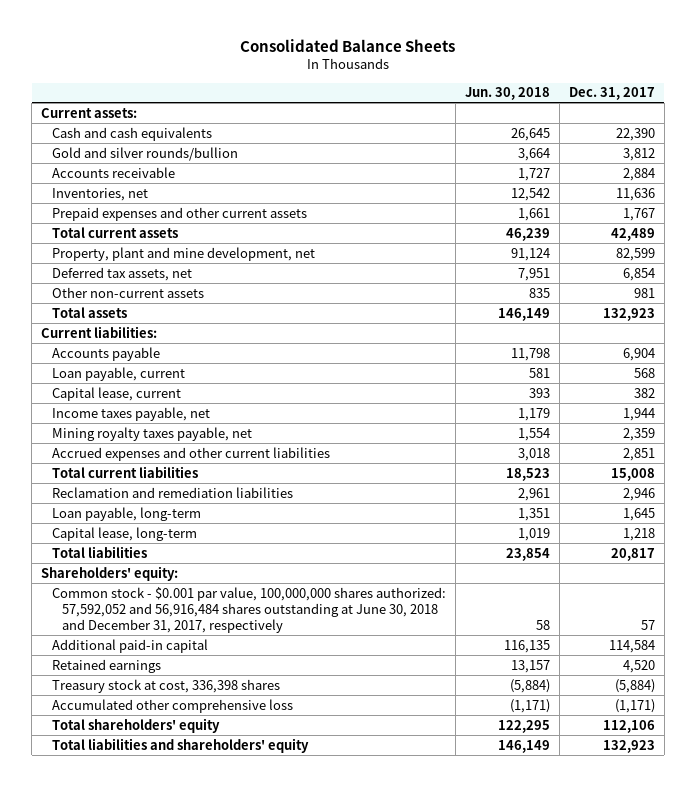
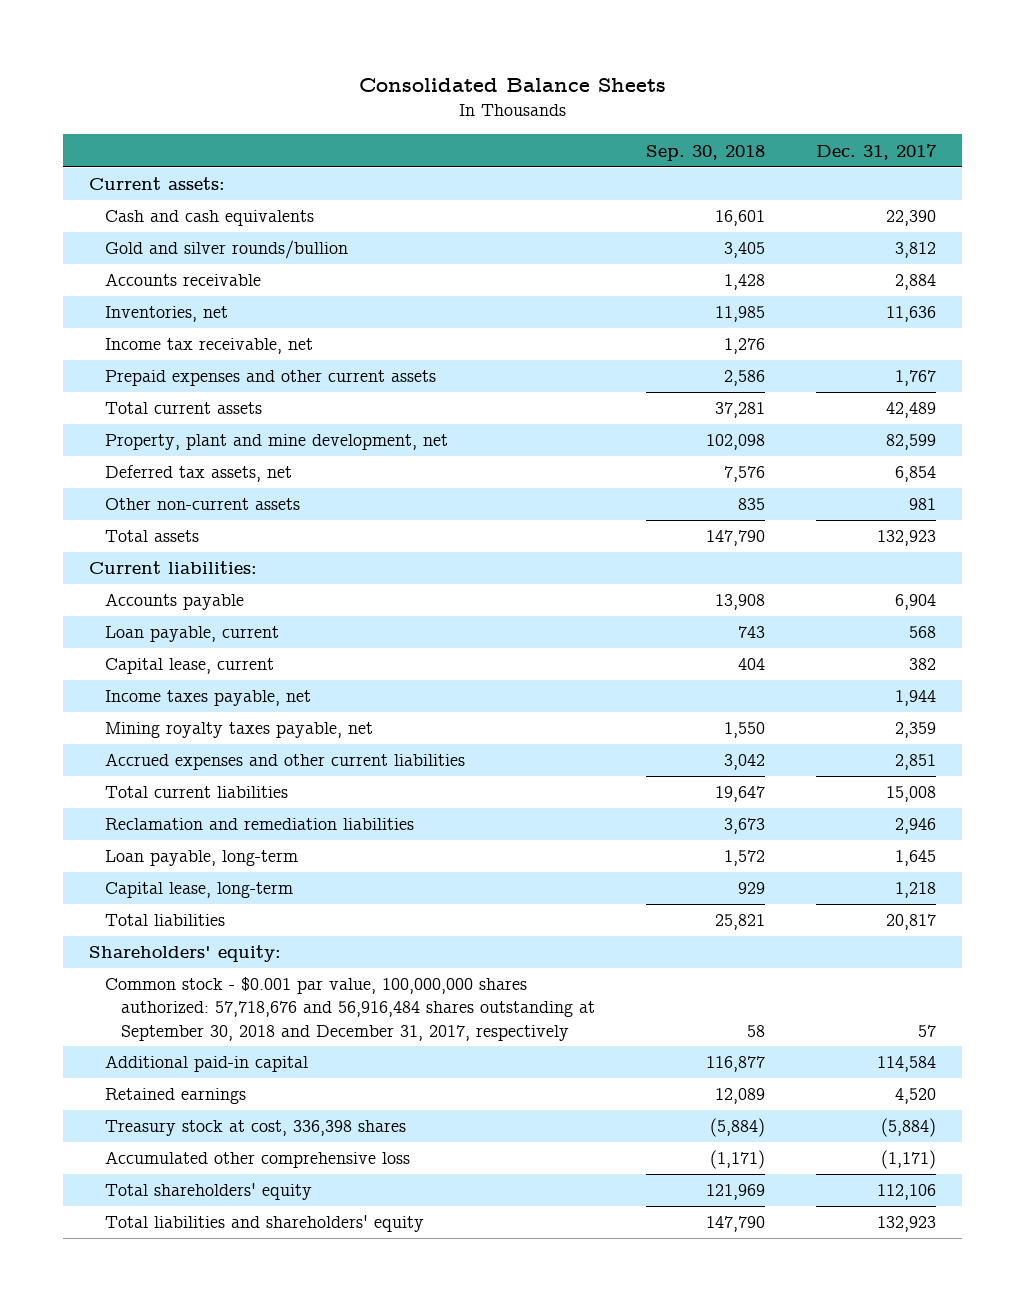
[464,87,550,101] Jun. 30, 2018 -> none
none -> [645,144,765,161] Sep. 30, 2018
none -> [104,338,313,355] Income tax receivable, net
[51,586,446,634] Common stock - $0.001 par value, 100,000,000 shares authorized: 57,592,052 and 56,916,484 shares outstanding at June 30, 2018 and December 31, 2017, respectively -> [104,977,595,1041] Common stock - $0.001 par value, 100,000,000 shares authorized: 57,718,676 and 56,916,484 shares outstanding at September 30, 2018 and December 31, 2017, respectively

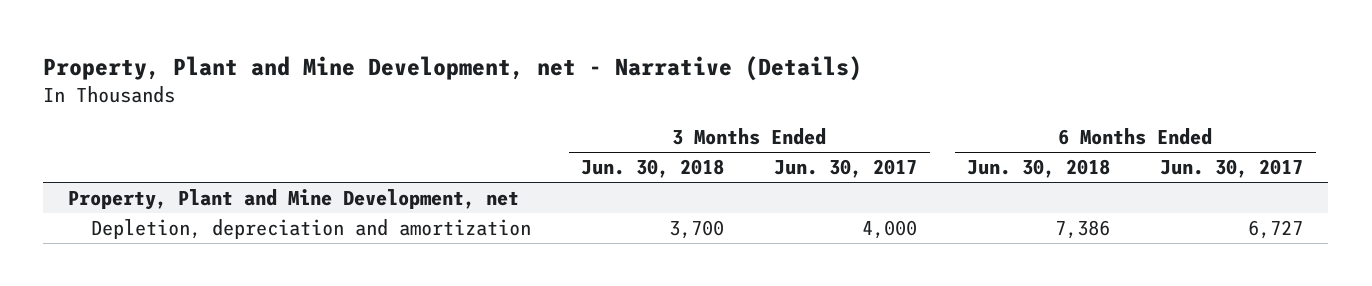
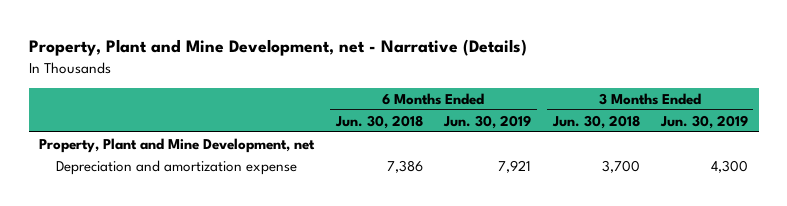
[774,159,918,179] Jun. 30, 2017 -> none
[1160,159,1304,179] Jun. 30, 2017 -> none
none -> [443,114,532,129] Jun. 30, 2019
none -> [660,114,749,129] Jun. 30, 2019
[91,219,532,240] Depletion, depreciation and amortization -> [55,159,297,175] Depreciation and amortization expense

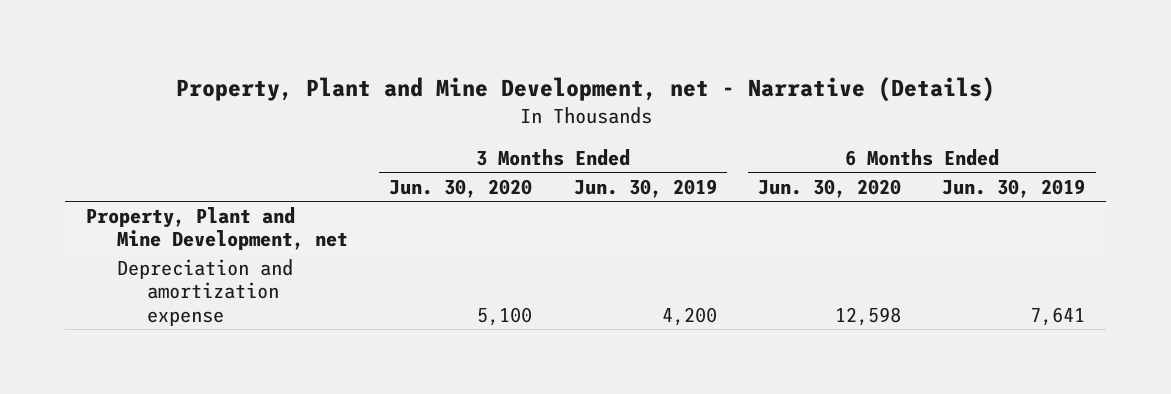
[334,114,423,129] Jun. 30, 2018 -> none
[551,114,640,129] Jun. 30, 2018 -> none
none -> [389,178,533,198] Jun. 30, 2020
none -> [757,178,901,198] Jun. 30, 2020
[498,159,532,173] 7,921 -> [1030,306,1086,326] 7,641
[711,159,749,173] 4,300 -> [661,306,717,326] 4,200

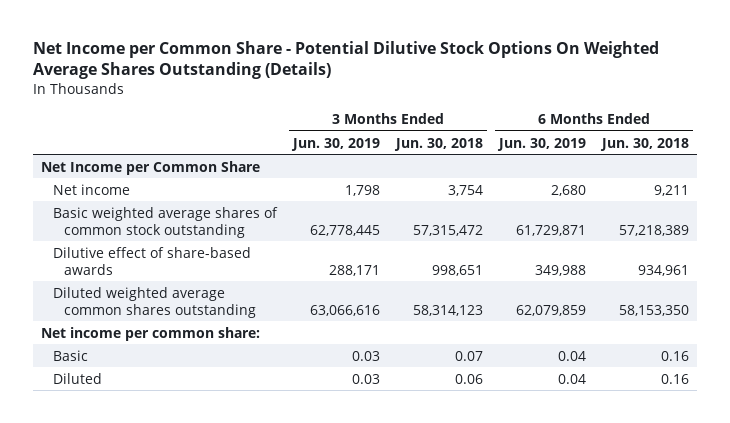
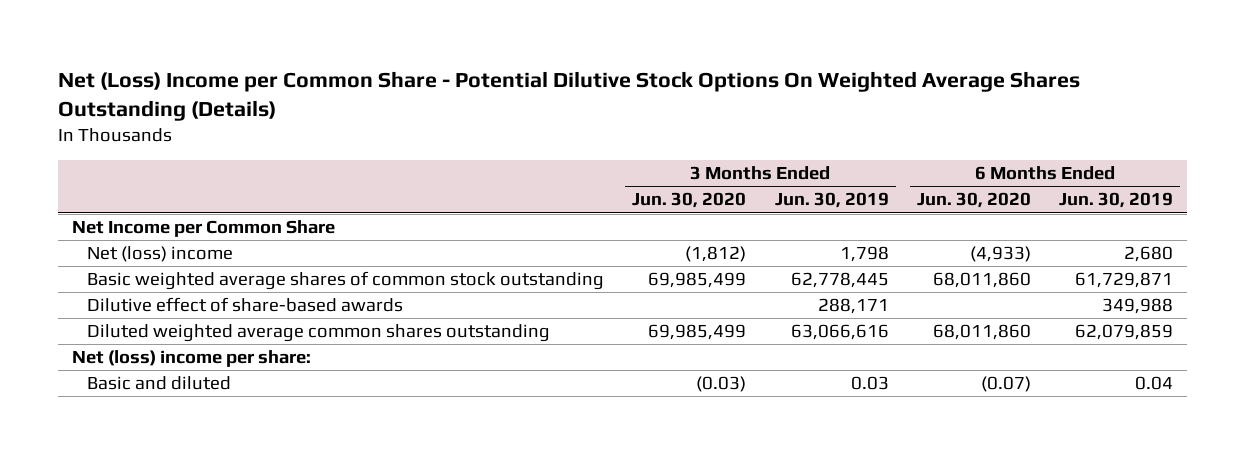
[33,41,660,80] Net Income per Common Share - Potential Dilutive Stock Options On Weighted Average Shares Outstanding (Details) -> [58,71,1081,121] Net (Loss) Income per Common Share - Potential Dilutive Stock Options On Weighted Average Shares Outstanding (Details)
[394,137,484,151] Jun. 30, 2018 -> none
[600,137,690,151] Jun. 30, 2018 -> none
none -> [632,192,747,209] Jun. 30, 2020
none -> [916,192,1031,209] Jun. 30, 2020
[52,183,130,195] Net income -> [87,246,234,263] Net (loss) income
[52,349,88,361] Basic -> none
[52,372,102,384] Diluted -> none
[41,326,261,341] Net income per common share: -> [72,350,312,368] Net (loss) income per share:
none -> [87,376,232,391] Basic and diluted

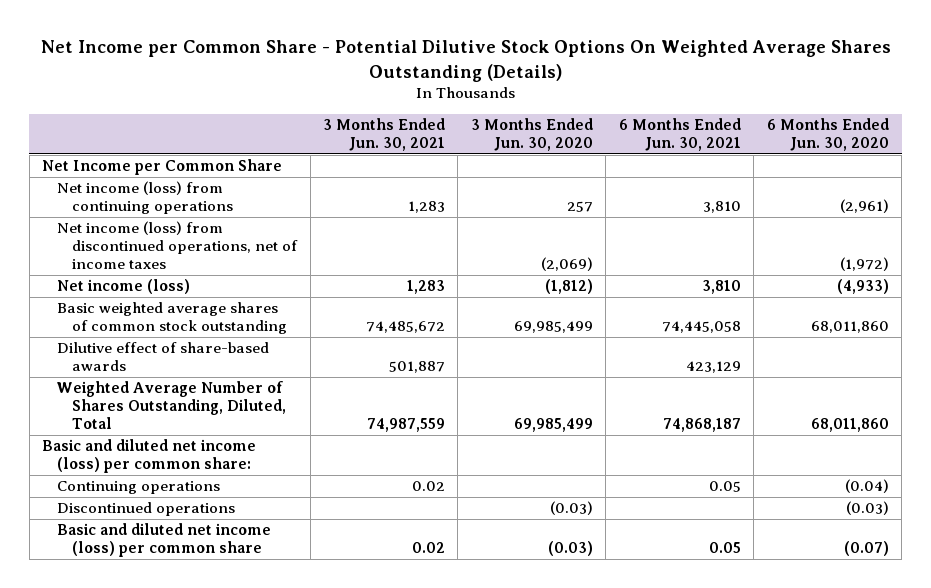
[58,71,1081,121] Net (Loss) Income per Common Share - Potential Dilutive Stock Options On Weighted Average Shares Outstanding (Details) -> [40,40,891,82] Net Income per Common Share - Potential Dilutive Stock Options On Weighted Average Shares Outstanding (Details)
[774,192,889,209] Jun. 30, 2019 -> none
[1059,192,1174,209] Jun. 30, 2019 -> none
none -> [322,118,445,152] 3 Months Ended Jun. 30, 2021
none -> [618,118,741,152] 6 Months Ended Jun. 30, 2021
none -> [57,181,234,215] Net income (loss) from continuing operations
none -> [57,221,299,270] Net income (loss) from discontinued operations, net of income taxes
[87,246,234,263] Net (loss) income -> [57,279,191,295] Net income (loss)
[87,324,551,343] Diluted weighted average common shares outstanding -> [57,381,287,430] Weighted Average Number of Shares Outstanding, Diluted, Total
[72,350,312,368] Net (loss) income per share: -> [42,439,257,474] Basic and diluted net income (loss) per common share:
none -> [57,481,221,495] Continuing operations
none -> [57,502,236,517] Discontinued operations
[87,376,232,391] Basic and diluted -> [57,523,272,558] Basic and diluted net income (loss) per common share

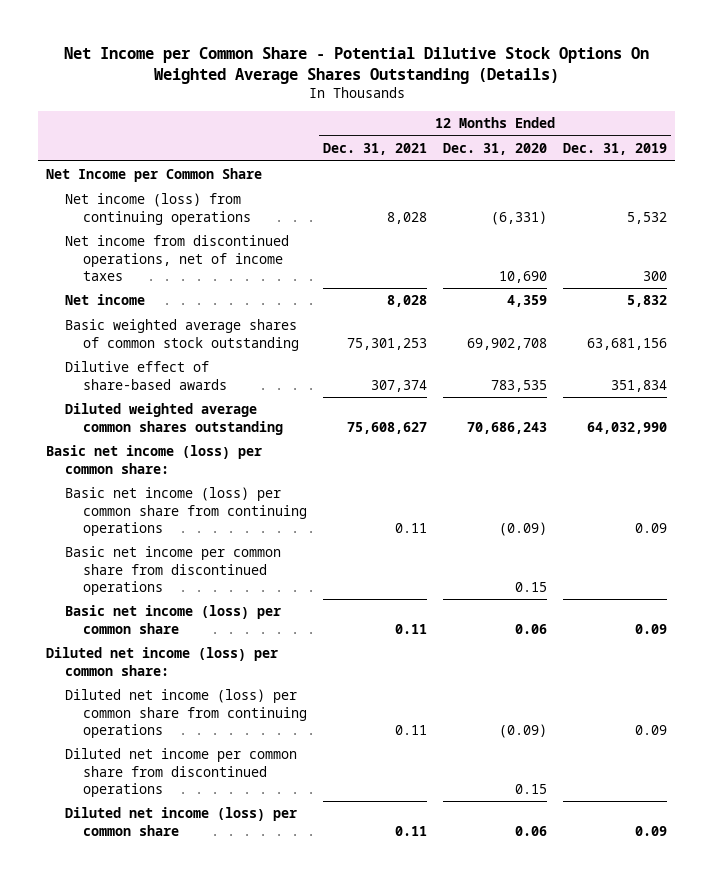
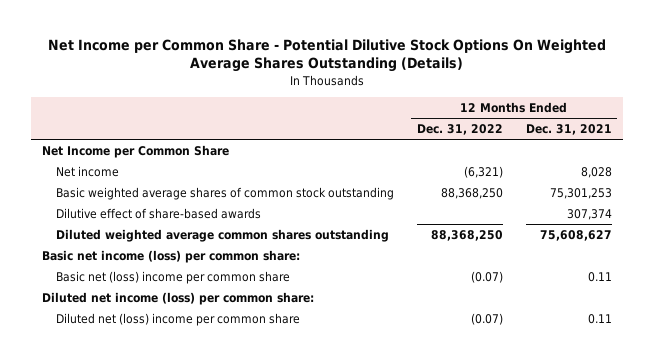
[443,143,548,156] Dec. 31, 2020 -> none
[563,143,668,156] Dec. 31, 2019 -> none
none -> [416,124,503,136] Dec. 31, 2022
[64,193,252,225] Net income (loss) from continuing operations -> none
[64,235,289,281] Net income from discontinued operations, net of income taxes -> none
[64,487,308,536] Basic net income (loss) per common share from continuing operations -> none
[64,546,281,595] Basic net income per common share from discontinued operations -> none
[64,605,281,634] Basic net income (loss) per common share -> [56,271,291,285] Basic net (loss) income per common share
[64,689,308,738] Diluted net income (loss) per common share from continuing operations -> none
[64,748,297,797] Diluted net income per common share from discontinued operations -> none
[64,807,297,836] Diluted net income (loss) per common share -> [56,313,301,327] Diluted net (loss) income per common share

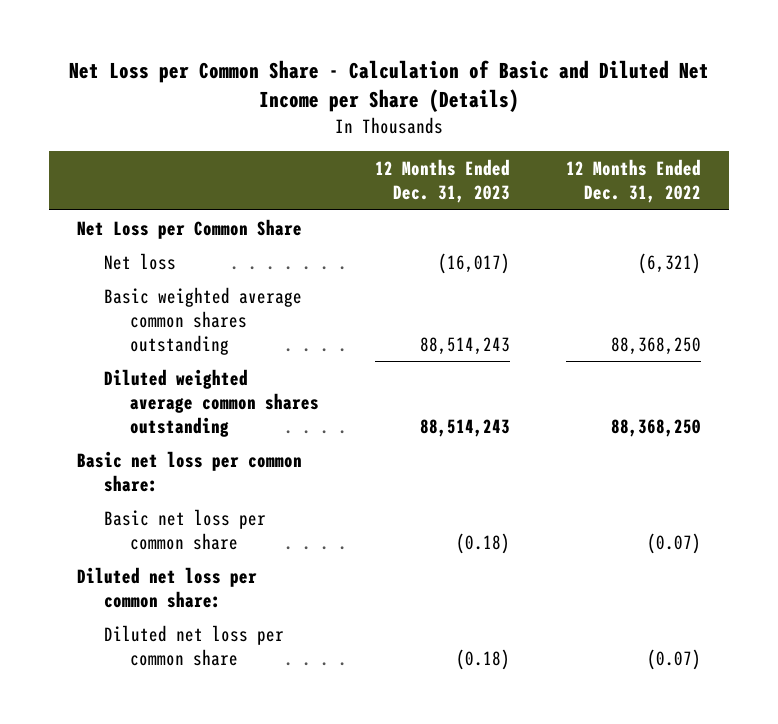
[47,38,606,73] Net Income per Common Share - Potential Dilutive Stock Options On Weighted Average Shares Outstanding (Details) -> [68,60,709,113] Net Loss per Common Share - Calculation of Basic and Diluted Net Income per Share (Details)
[525,124,612,136] Dec. 31, 2021 -> none
none -> [375,159,511,204] 12 Months Ended Dec. 31, 2023
[56,208,262,220] Dilutive effect of share-based awards -> none
[42,145,230,159] Net Income per Common Share -> [76,218,302,239] Net Loss per Common Share
[56,166,120,178] Net income -> [103,252,176,270] Net loss
[56,187,395,201] Basic weighted average shares of common stock outstanding -> [103,286,302,355] Basic weighted average common shares outstanding
[42,250,301,264] Basic net income (loss) per common share: -> [76,450,302,492] Basic net loss per common share:
[56,271,291,285] Basic net (loss) income per common share -> [103,508,266,550] Basic net loss per common share
[42,292,315,306] Diluted net income (loss) per common share: -> [76,566,257,608] Diluted net loss per common share:
[56,313,301,327] Diluted net (loss) income per common share -> [103,624,284,666] Diluted net loss per common share

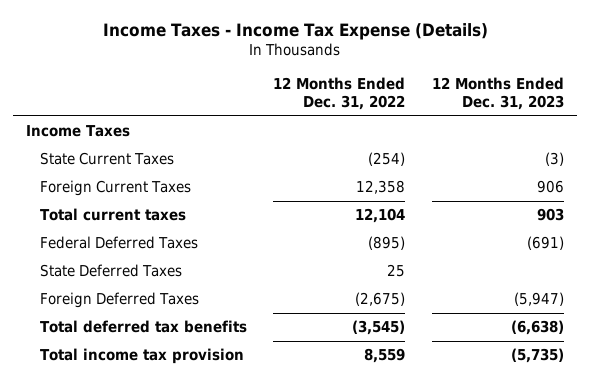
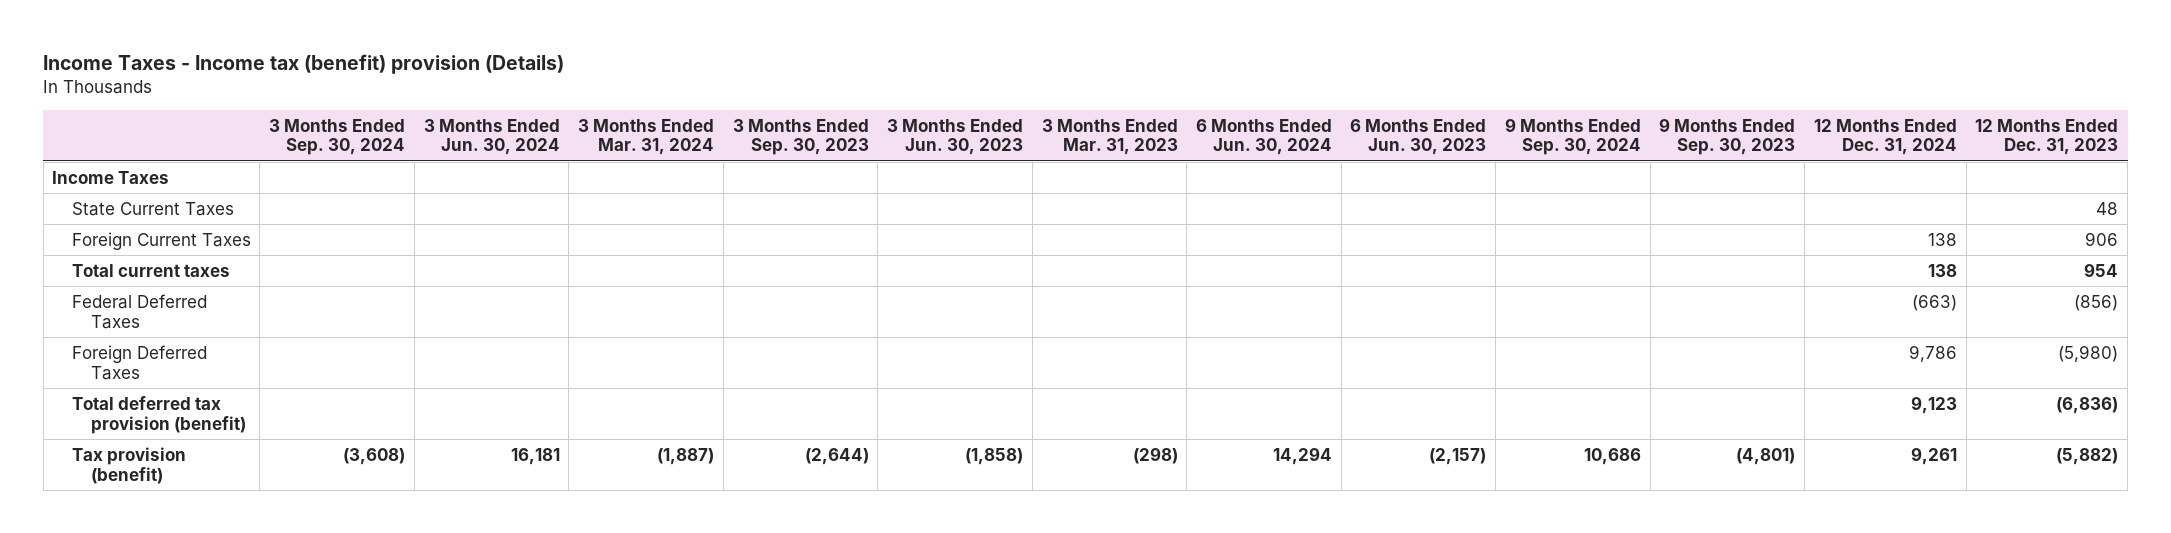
[103,22,489,40] Income Taxes - Income Tax Expense (Details) -> [43,53,565,74] Income Taxes - Income tax (benefit) provision (Details)
[273,77,406,111] 12 Months Ended Dec. 31, 2022 -> none
none -> [269,118,406,156] 3 Months Ended Sep. 30, 2024
none -> [423,118,560,156] 3 Months Ended Jun. 30, 2024
none -> [578,118,715,156] 3 Months Ended Mar. 31, 2024
none -> [732,118,869,156] 3 Months Ended Sep. 30, 2023
none -> [887,118,1024,156] 3 Months Ended Jun. 30, 2023
none -> [1041,118,1178,156] 3 Months Ended Mar. 31, 2023
none -> [1196,118,1333,156] 6 Months Ended Jun. 30, 2024
none -> [1350,118,1487,156] 6 Months Ended Jun. 30, 2023
none -> [1504,117,1641,156] 9 Months Ended Sep. 30, 2024
none -> [1659,117,1796,156] 9 Months Ended Sep. 30, 2023
none -> [1813,118,1957,156] 12 Months Ended Dec. 31, 2024
[544,152,564,167] (3) -> [2096,201,2119,215] 48
[39,264,182,278] State Deferred Taxes -> none
[536,208,564,222] 903 -> [2084,262,2119,277] 954
[526,236,564,251] (691) -> [2074,294,2119,311] (856)
[513,292,564,307] (5,947) -> [2058,344,2119,362] (5,980)
[39,320,247,334] Total deferred tax benefits -> [71,395,246,434] Total deferred tax provision (benefit)
[510,320,564,336] (6,638) -> [2056,396,2119,414] (6,836)
[39,348,244,365] Total income tax provision -> [71,446,186,484] Tax provision (benefit)
[510,348,564,364] (5,735) -> [2056,447,2119,465] (5,882)

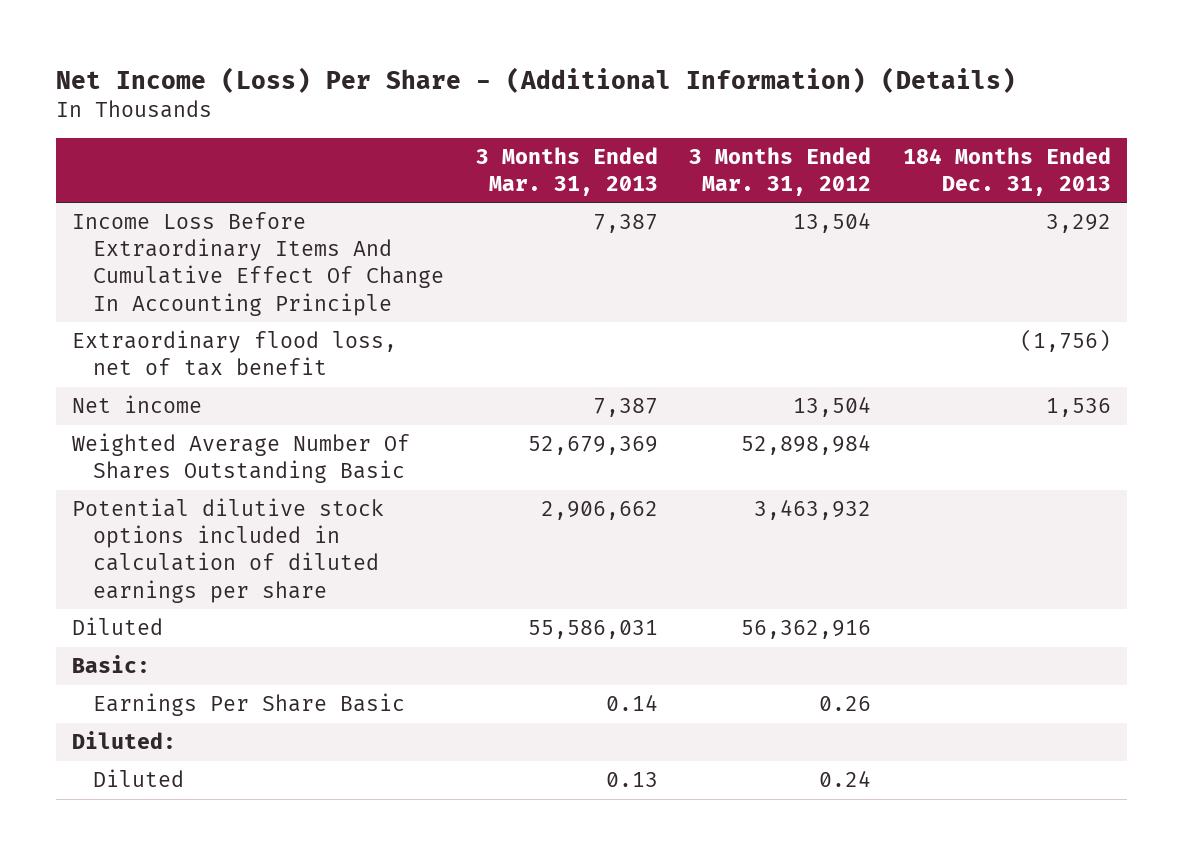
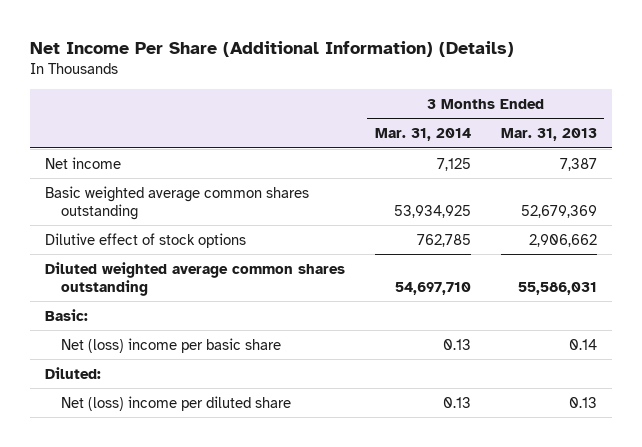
[56,66,1017,93] Net Income (Loss) Per Share - (Additional Information) (Details) -> [30,40,515,57] Net Income Per Share (Additional Information) (Details)
[689,146,872,196] 3 Months Ended Mar. 31, 2012 -> none
[903,146,1112,196] 184 Months Ended Dec. 31, 2013 -> none
none -> [374,128,471,142] Mar. 31, 2014
[71,212,445,316] Income Loss Before Extraordinary Items And Cumulative Effect Of Change In Accounting Principle -> none
[71,330,397,377] Extraordinary flood loss, net of tax benefit -> none
[71,433,410,484] Weighted Average Number Of Shares Outstanding Basic -> [45,185,310,220] Basic weighted average common shares outstanding
[71,498,384,603] Potential dilutive stock options included in calculation of diluted earnings per share -> [45,232,247,248] Dilutive effect of stock options
[71,617,163,636] Diluted -> [45,261,346,296] Diluted weighted average common shares outstanding
[93,693,406,717] Earnings Per Share Basic -> [61,337,282,353] Net (loss) income per basic share
[93,769,185,788] Diluted -> [61,395,292,411] Net (loss) income per diluted share

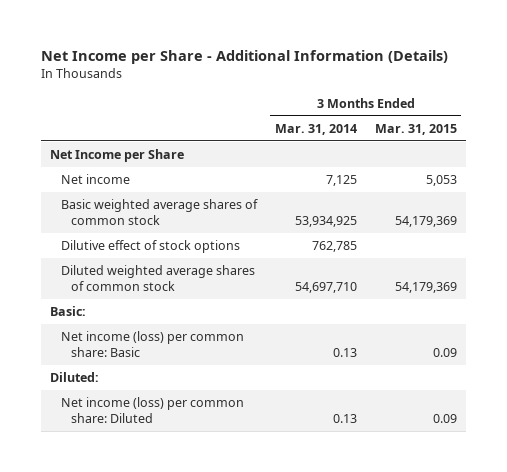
[30,40,515,57] Net Income Per Share (Additional Information) (Details) -> [41,49,449,64] Net Income per Share - Additional Information (Details)
[500,128,597,142] Mar. 31, 2013 -> none
none -> [374,123,457,135] Mar. 31, 2015
none -> [50,149,185,163] Net Income per Share
[45,185,310,220] Basic weighted average common shares outstanding -> [60,199,258,226] Basic weighted average shares of common stock
[45,261,346,296] Diluted weighted average common shares outstanding -> [60,265,255,292] Diluted weighted average shares of common stock
[61,337,282,353] Net (loss) income per basic share -> [60,331,244,358] Net income (loss) per common share: Basic
[61,395,292,411] Net (loss) income per diluted share -> [60,397,244,424] Net income (loss) per common share: Diluted

